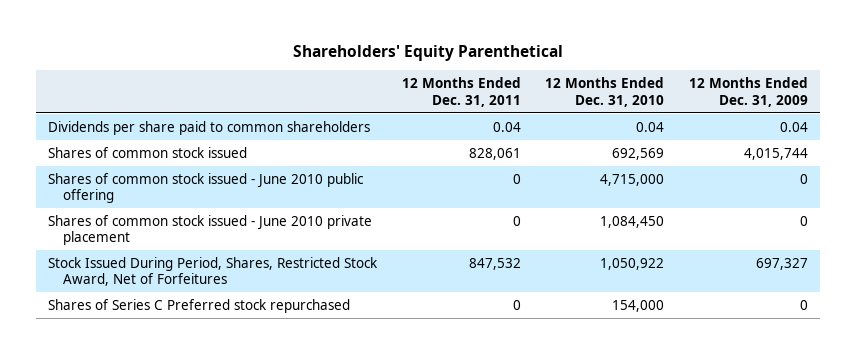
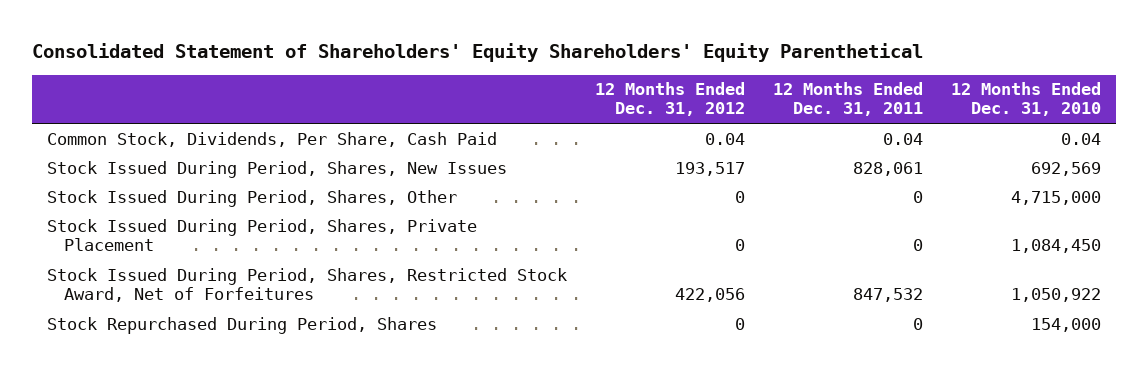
[293,44,564,61] Shareholders' Equity Parenthetical -> [32,43,924,63] Consolidated Statement of Shareholders' Equity Shareholders' Equity Parenthetical
[688,77,808,107] 12 Months Ended Dec. 31, 2009 -> none
none -> [594,82,745,117] 12 Months Ended Dec. 31, 2012
[48,120,371,135] Dividends per share paid to common shareholders -> [46,131,497,147] Common Stock, Dividends, Per Share, Cash Paid
[48,146,248,158] Shares of common stock issued -> [46,160,507,178] Stock Issued During Period, Shares, New Issues
[48,172,365,204] Shares of common stock issued - June 2010 public offering -> [46,189,457,207] Stock Issued During Period, Shares, Other
[48,214,373,246] Shares of common stock issued - June 2010 private placement -> [46,218,477,251] Stock Issued During Period, Shares, Private Placement
[48,298,351,313] Shares of Series C Preferred stock repurchased -> [46,316,437,334] Stock Repurchased During Period, Shares

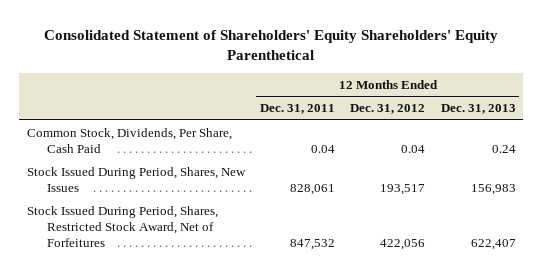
[951,82,1102,117] 12 Months Ended Dec. 31, 2010 -> none
none -> [440,104,516,115] Dec. 31, 2013
[46,189,457,207] Stock Issued During Period, Shares, Other -> none
[46,218,477,251] Stock Issued During Period, Shares, Private Placement -> none
[46,316,437,334] Stock Repurchased During Period, Shares -> none

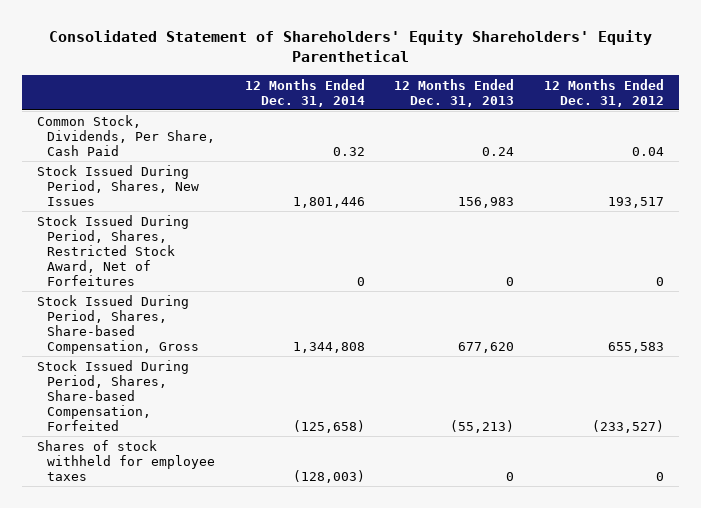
[260,104,336,115] Dec. 31, 2011 -> none
none -> [244,78,365,107] 12 Months Ended Dec. 31, 2014
[380,238,426,250] 422,056 -> [656,276,665,286] 0
[470,238,516,250] 622,407 -> [506,276,515,286] 0
none -> [37,294,199,354] Stock Issued During Period, Shares, Share-based Compensation, Gross
none -> [37,359,190,431] Stock Issued During Period, Shares, Share-based Compensation, Forfeited
none -> [37,439,215,481] Shares of stock withheld for employee taxes

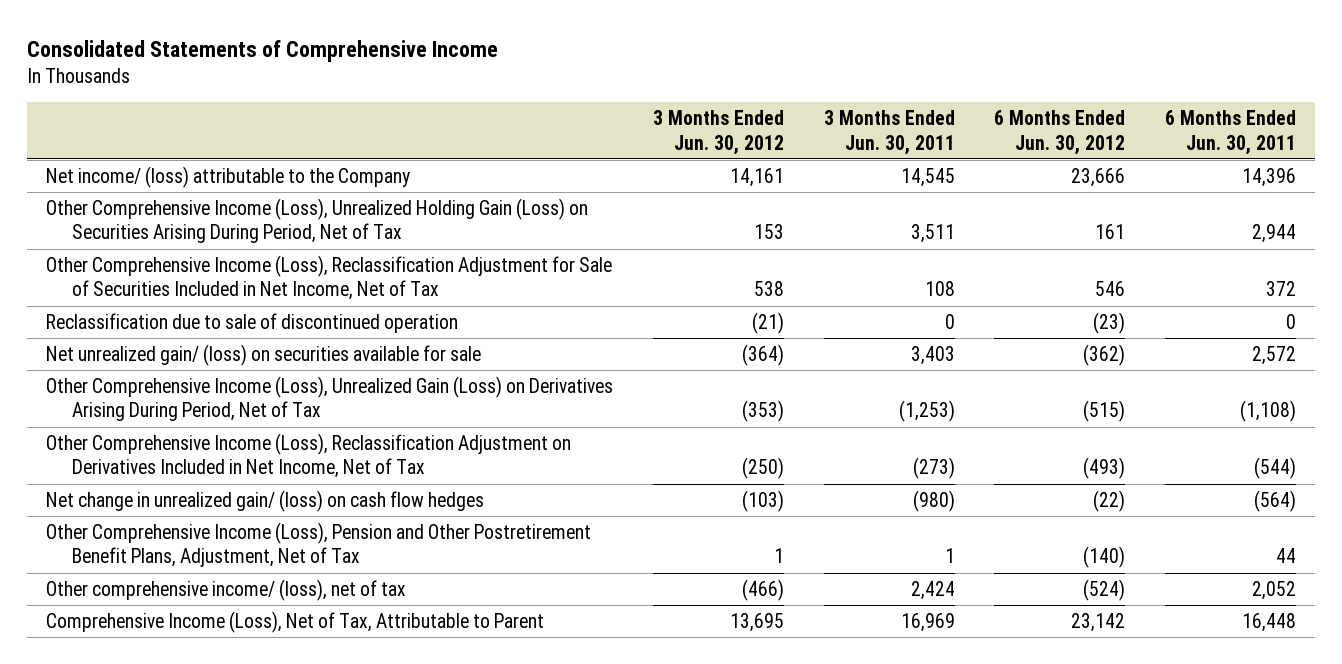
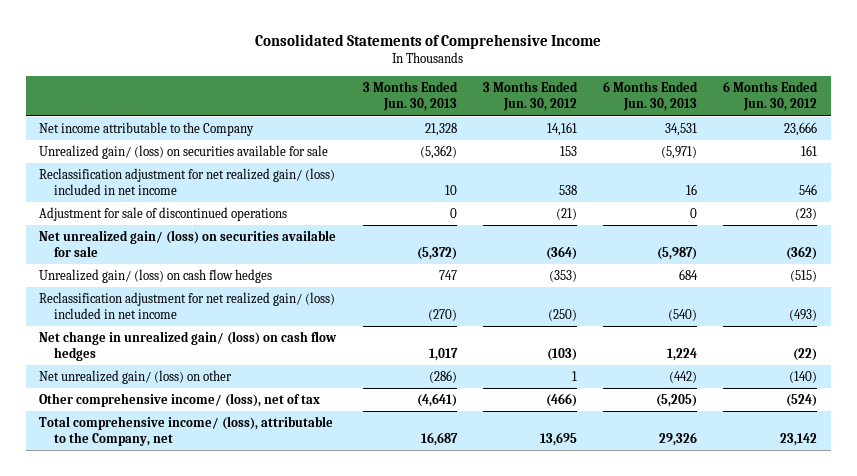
[823,110,955,155] 3 Months Ended Jun. 30, 2011 -> none
[1164,110,1296,155] 6 Months Ended Jun. 30, 2011 -> none
none -> [362,81,458,112] 3 Months Ended Jun. 30, 2013
none -> [603,81,699,112] 6 Months Ended Jun. 30, 2013
[46,166,411,189] Net income/ (loss) attributable to the Company -> [39,122,255,137] Net income attributable to the Company
[46,198,589,244] Other Comprehensive Income (Loss), Unrealized Holding Gain (Loss) on Securities Arising During Period, Net of Tax -> [39,145,329,160] Unrealized gain/ (loss) on securities available for sale
[46,255,613,301] Other Comprehensive Income (Loss), Reclassification Adjustment for Sale of Securities Included in Net Income, Net of Tax -> [39,168,336,196] Reclassification adjustment for net realized gain/ (loss) included in net income
[46,313,459,334] Reclassification due to sale of discontinued operation -> [39,207,288,222] Adjustment for sale of discontinued operations
[46,376,614,422] Other Comprehensive Income (Loss), Unrealized Gain (Loss) on Derivatives Arising During Period, Net of Tax -> [39,269,273,284] Unrealized gain/ (loss) on cash flow hedges
[46,433,572,479] Other Comprehensive Income (Loss), Reclassification Adjustment on Derivatives Included in Net Income, Net of Tax -> [39,292,336,320] Reclassification adjustment for net realized gain/ (loss) included in net income
[46,522,592,568] Other Comprehensive Income (Loss), Pension and Other Postretirement Benefit Plans, Adjustment, Net of Tax -> [39,370,233,385] Net unrealized gain/ (loss) on other
[46,611,545,634] Comprehensive Income (Loss), Net of Tax, Attributable to Parent -> [39,416,334,447] Total comprehensive income/ (loss), attributable to the Company, net

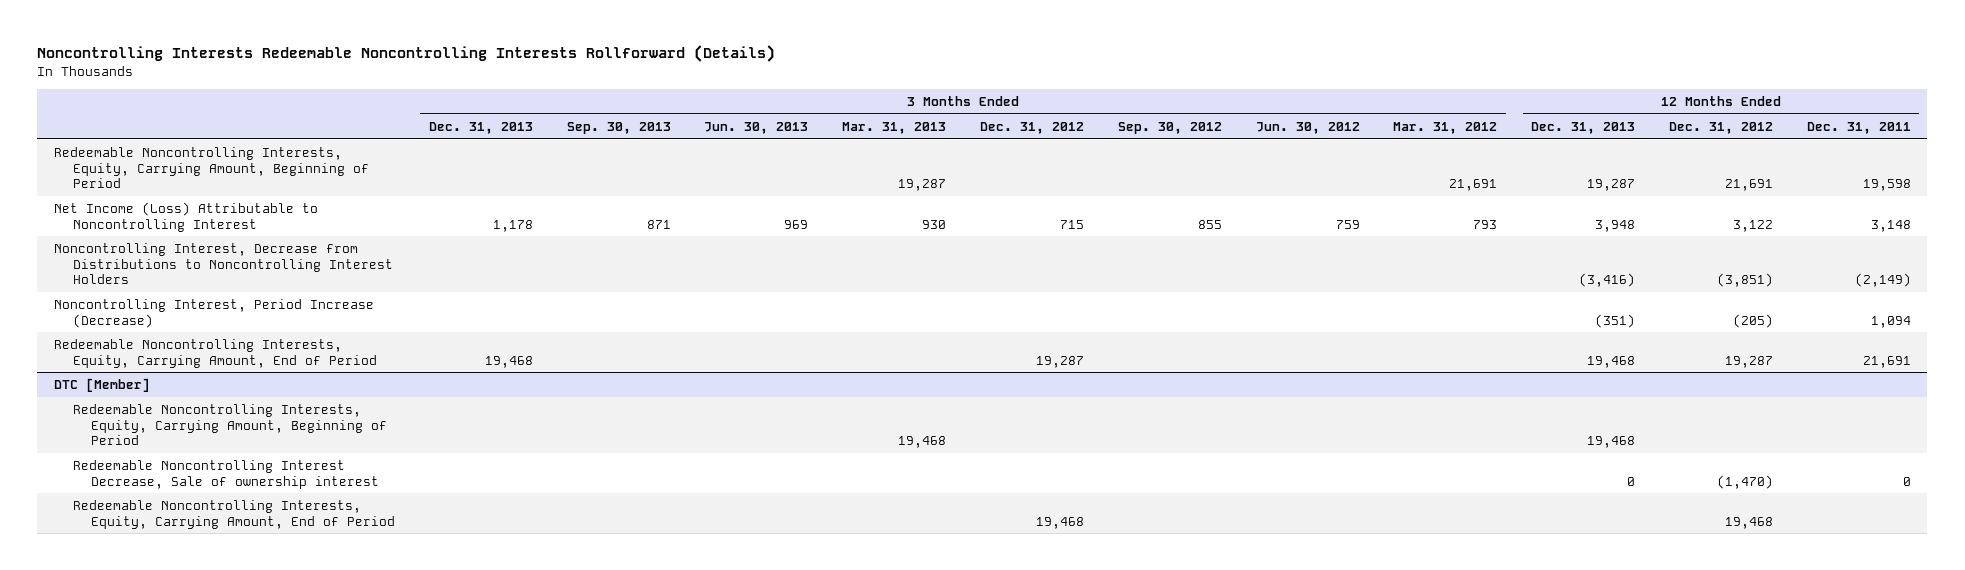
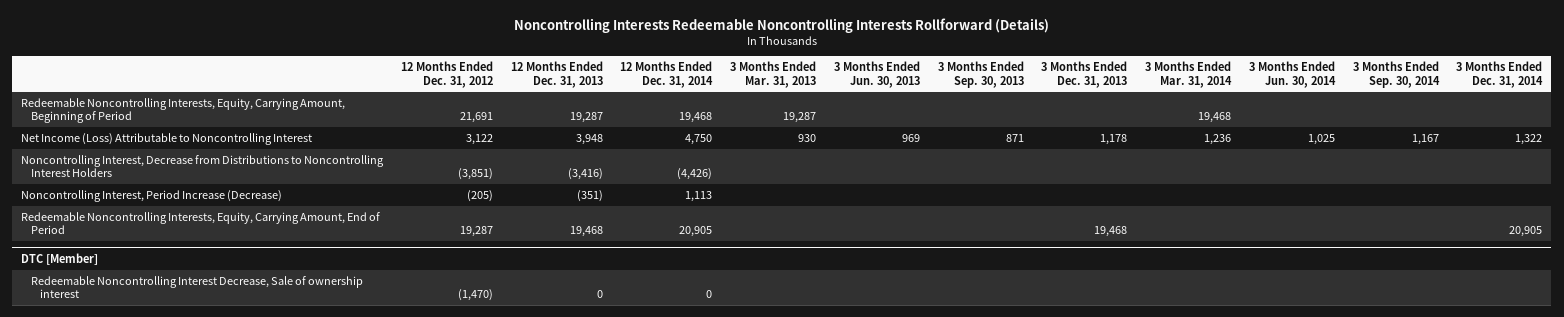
[979,121,1084,134] Dec. 31, 2012 -> none
[1117,121,1222,134] Sep. 30, 2012 -> none
[1255,121,1360,134] Jun. 30, 2012 -> none
[1393,121,1498,134] Mar. 31, 2012 -> none
[1806,121,1911,134] Dec. 31, 2011 -> none
none -> [620,61,714,88] 12 Months Ended Dec. 31, 2014
none -> [1145,61,1233,88] 3 Months Ended Mar. 31, 2014
none -> [1248,61,1336,88] 3 Months Ended Jun. 30, 2014
none -> [1352,61,1440,88] 3 Months Ended Sep. 30, 2014
none -> [1456,61,1544,88] 3 Months Ended Dec. 31, 2014
[72,404,388,446] Redeemable Noncontrolling Interests, Equity, Carrying Amount, Beginning of Period -> none
[72,500,396,529] Redeemable Noncontrolling Interests, Equity, Carrying Amount, End of Period -> none

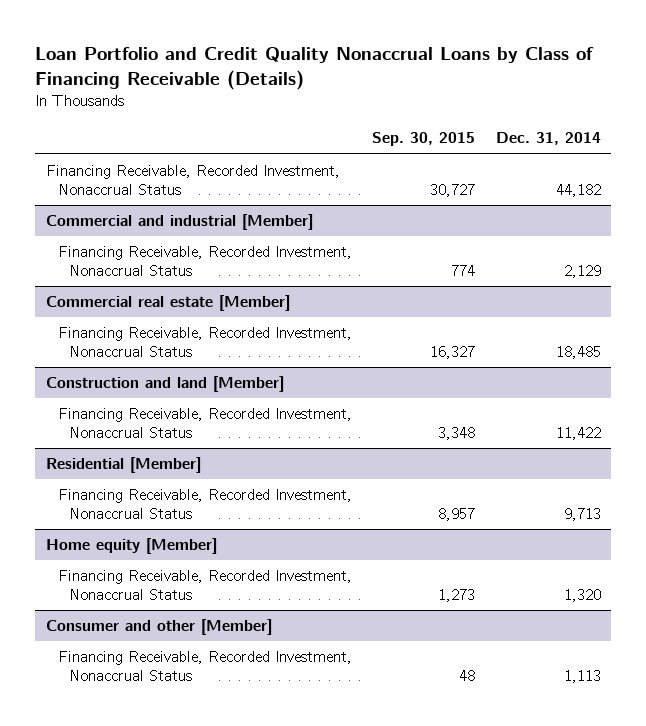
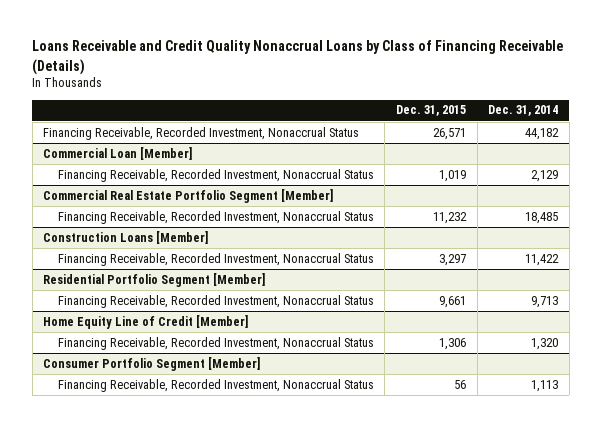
[35,47,595,90] Loan Portfolio and Credit Quality Nonaccrual Loans by Class of Financing Receivable (Details) -> [32,40,564,75] Loans Receivable and Credit Quality Nonaccrual Loans by Class of Financing Receivable (Details)
[372,132,476,147] Sep. 30, 2015 -> none
none -> [395,105,466,117] Dec. 31, 2015
[45,214,313,231] Commercial and industrial [Member] -> [43,146,193,160] Commercial Loan [Member]
[45,295,290,312] Commercial real estate [Member] -> [43,188,334,203] Commercial Real Estate Portfolio Segment [Member]
[45,376,284,393] Construction and land [Member] -> [43,230,209,244] Construction Loans [Member]
[45,457,201,474] Residential [Member] -> [43,272,266,287] Residential Portfolio Segment [Member]
[45,538,217,555] Home equity [Member] -> [43,314,249,329] Home Equity Line of Credit [Member]
[45,619,272,636] Consumer and other [Member] -> [43,356,261,371] Consumer Portfolio Segment [Member]

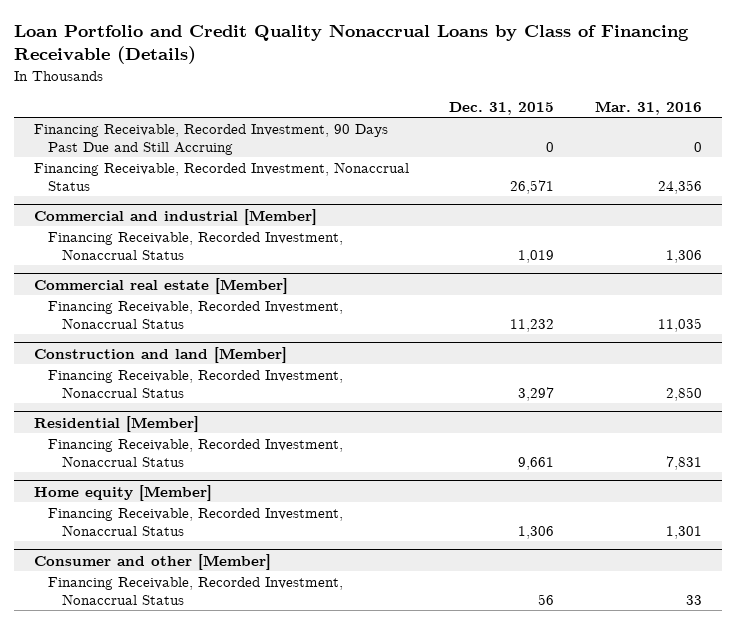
[32,40,564,75] Loans Receivable and Credit Quality Nonaccrual Loans by Class of Financing Receivable (Details) -> [13,23,689,65] Loan Portfolio and Credit Quality Nonaccrual Loans by Class of Financing Receivable (Details)
[488,105,559,117] Dec. 31, 2014 -> none
none -> [595,100,703,115] Mar. 31, 2016
none -> [33,124,388,155] Financing Receivable, Recorded Investment, 90 Days Past Due and Still Accruing
[43,146,193,160] Commercial Loan [Member] -> [33,208,317,225] Commercial and industrial [Member]
[43,188,334,203] Commercial Real Estate Portfolio Segment [Member] -> [33,277,288,294] Commercial real estate [Member]
[43,230,209,244] Construction Loans [Member] -> [33,346,287,363] Construction and land [Member]
[43,272,266,287] Residential Portfolio Segment [Member] -> [33,415,199,432] Residential [Member]
[43,314,249,329] Home Equity Line of Credit [Member] -> [33,484,212,501] Home equity [Member]
[43,356,261,371] Consumer Portfolio Segment [Member] -> [33,553,271,570] Consumer and other [Member]

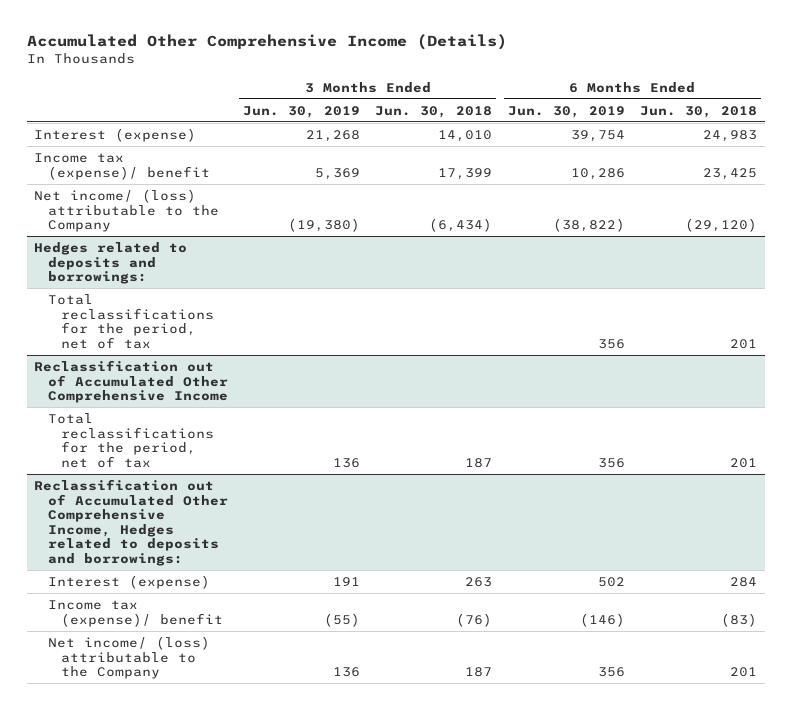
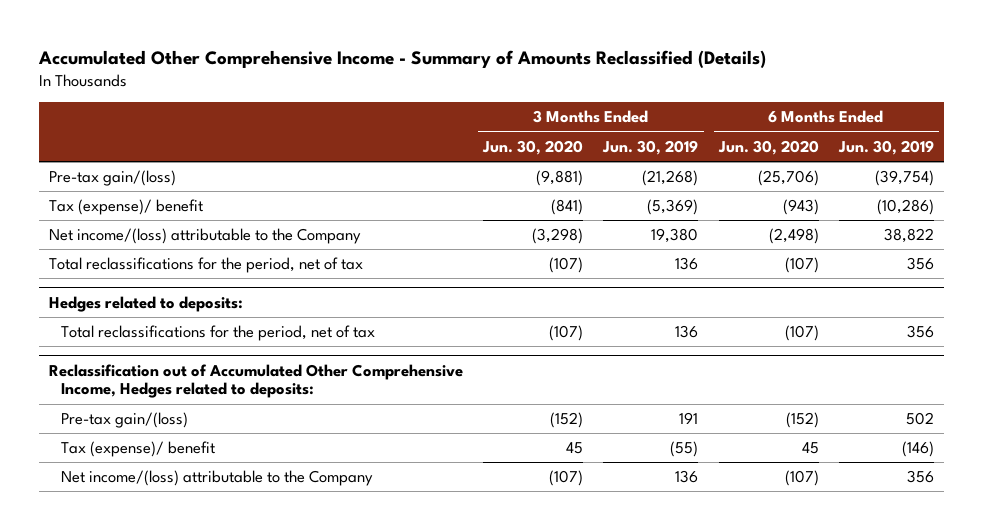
[26,34,507,51] Accumulated Other Comprehensive Income (Details) -> [37,50,766,69] Accumulated Other Comprehensive Income - Summary of Amounts Reclassified (Details)
[375,105,493,118] Jun. 30, 2018 -> none
[640,105,758,118] Jun. 30, 2018 -> none
none -> [482,139,584,155] Jun. 30, 2020
none -> [717,139,819,155] Jun. 30, 2020
[34,127,197,142] Interest (expense) -> none
[34,241,188,285] Hedges related to deposits and borrowings: -> none
[47,293,215,349] Total reclassifications for the period, net of tax -> none
[34,359,228,404] Reclassification out of Accumulated Other Comprehensive Income -> none
none -> [48,170,176,187] Pre-tax gain/(loss)
[34,152,210,180] Income tax (expense)/ benefit -> [48,199,203,216] Tax (expense)/ benefit
[315,167,361,180] 5,369 -> [647,199,699,216] (5,369)
[570,167,625,180] 10,286 -> [877,199,935,216] (10,286)
[34,188,219,233] Net income/ (loss) attributable to the Company -> [48,228,361,245] Net income/(loss) attributable to the Company
[288,218,361,233] (19,380) -> [651,228,699,244] 19,380
[552,218,625,233] (38,822) -> [884,228,935,244] 38,822
none -> [48,295,243,312] Hedges related to deposits:
none -> [61,325,376,342] Total reclassifications for the period, net of tax
[34,478,228,567] Reclassification out of Accumulated Other Comprehensive Income, Hedges related to deposits and borrowings: -> [48,363,463,399] Reclassification out of Accumulated Other Comprehensive Income, Hedges related to deposits:
[47,574,210,589] Interest (expense) -> [61,412,189,429] Pre-tax gain/(loss)
[47,599,224,627] Income tax (expense)/ benefit -> [61,441,216,458] Tax (expense)/ benefit
[47,635,210,680] Net income/ (loss) attributable to the Company -> [61,470,374,487] Net income/(loss) attributable to the Company

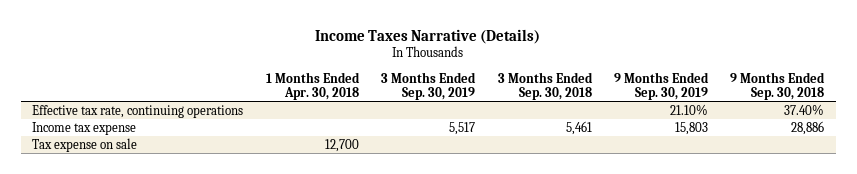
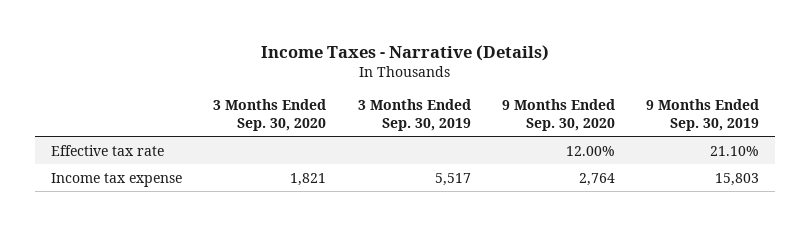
[315,28,541,44] Income Taxes Narrative (Details) -> [261,44,550,61] Income Taxes - Narrative (Details)
[265,71,360,100] 1 Months Ended Apr. 30, 2018 -> none
[497,71,593,100] 3 Months Ended Sep. 30, 2018 -> none
[730,71,826,100] 9 Months Ended Sep. 30, 2018 -> none
none -> [213,98,327,131] 3 Months Ended Sep. 30, 2020
none -> [502,98,616,131] 9 Months Ended Sep. 30, 2020
[32,104,244,118] Effective tax rate, continuing operations -> [51,144,165,156] Effective tax rate
[32,137,138,152] Tax expense on sale -> none

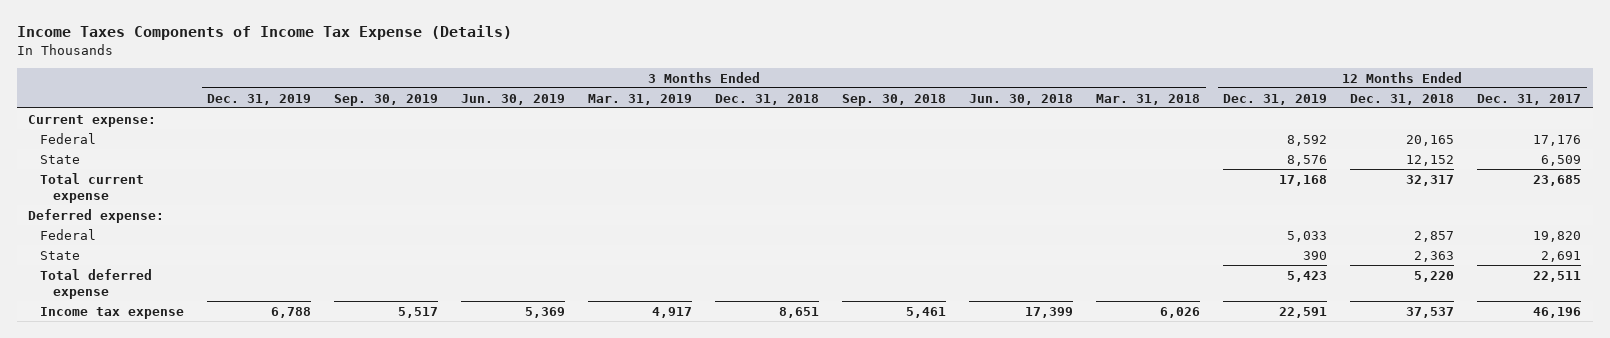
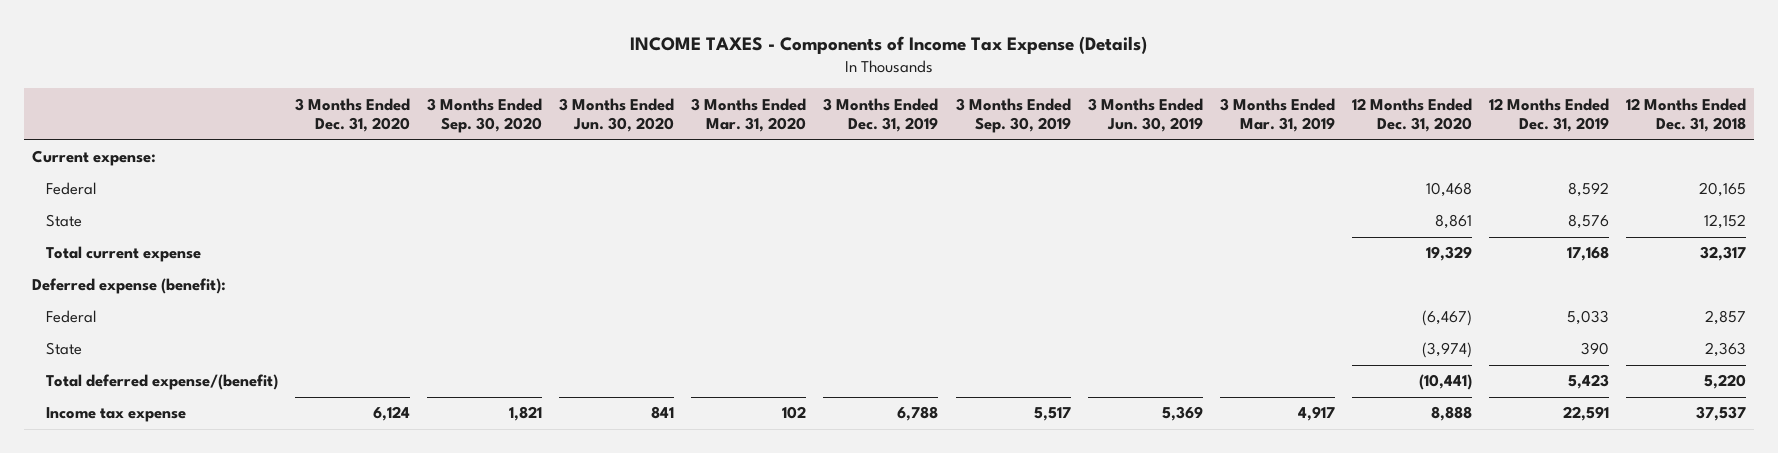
[16,25,512,41] Income Taxes Components of Income Tax Expense (Details) -> [630,35,1148,54] INCOME TAXES - Components of Income Tax Expense (Details)
[715,93,820,105] Dec. 31, 2018 -> none
[842,93,947,106] Sep. 30, 2018 -> none
[969,93,1074,105] Jun. 30, 2018 -> none
[1096,93,1201,105] Mar. 31, 2018 -> none
[1477,93,1582,105] Dec. 31, 2017 -> none
none -> [295,97,411,133] 3 Months Ended Dec. 31, 2020
none -> [427,97,543,134] 3 Months Ended Sep. 30, 2020
none -> [559,97,675,133] 3 Months Ended Jun. 30, 2020
none -> [691,97,807,133] 3 Months Ended Mar. 31, 2020
none -> [1351,97,1472,133] 12 Months Ended Dec. 31, 2020
[28,208,165,223] Deferred expense: -> [32,278,227,295] Deferred expense (benefit):
[40,268,153,300] Total deferred expense -> [46,374,279,391] Total deferred expense/(benefit)

